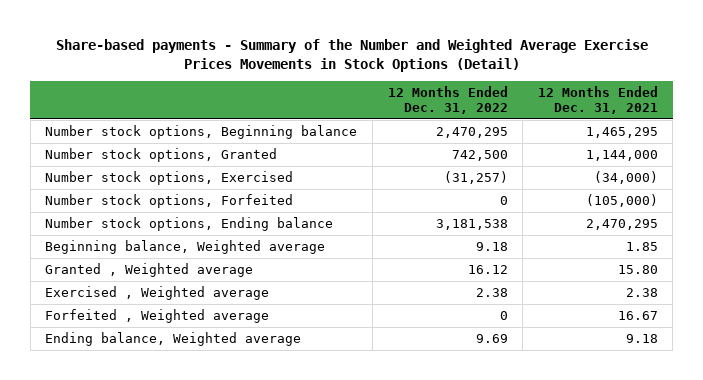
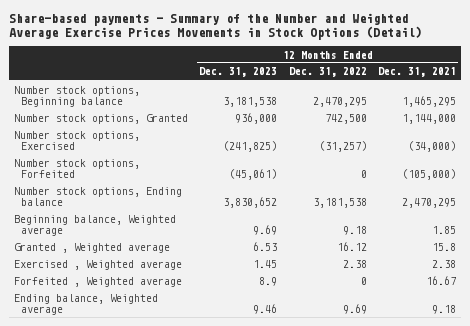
none -> [199,67,278,78] Dec. 31, 2023
[617,265,658,275] 15.80 -> [431,242,456,251] 15.8

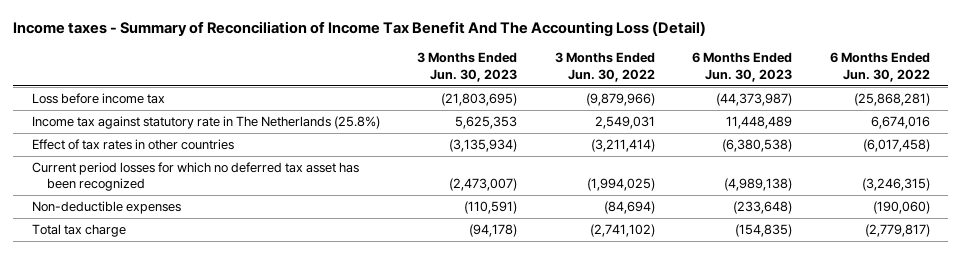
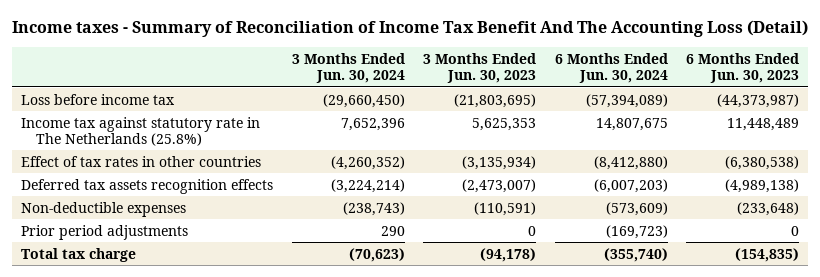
[554,52,655,82] 3 Months Ended Jun. 30, 2022 -> none
[829,52,930,82] 6 Months Ended Jun. 30, 2022 -> none
none -> [291,52,405,83] 3 Months Ended Jun. 30, 2024
none -> [554,52,668,83] 6 Months Ended Jun. 30, 2024
[31,162,359,192] Current period losses for which no deferred tax asset has been recognized -> [21,178,274,194] Deferred tax assets recognition effects
none -> [21,224,189,240] Prior period adjustments

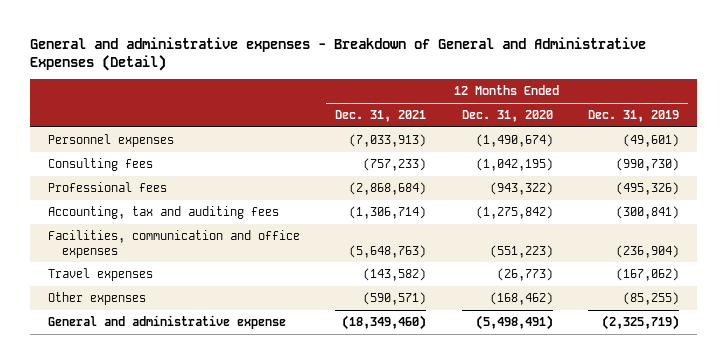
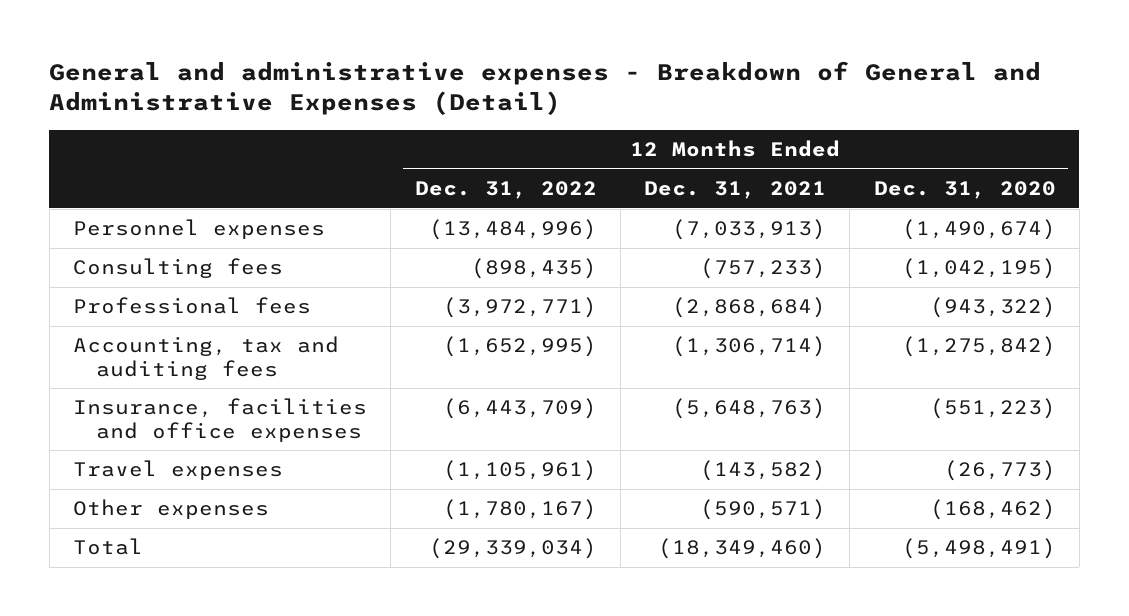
[588,110,680,123] Dec. 31, 2019 -> none
none -> [414,181,597,200] Dec. 31, 2022
[47,230,300,258] Facilities, communication and office expenses -> [72,398,367,442] Insurance, facilities and office expenses
[47,315,286,330] General and administrative expense -> [72,538,143,556] Total

